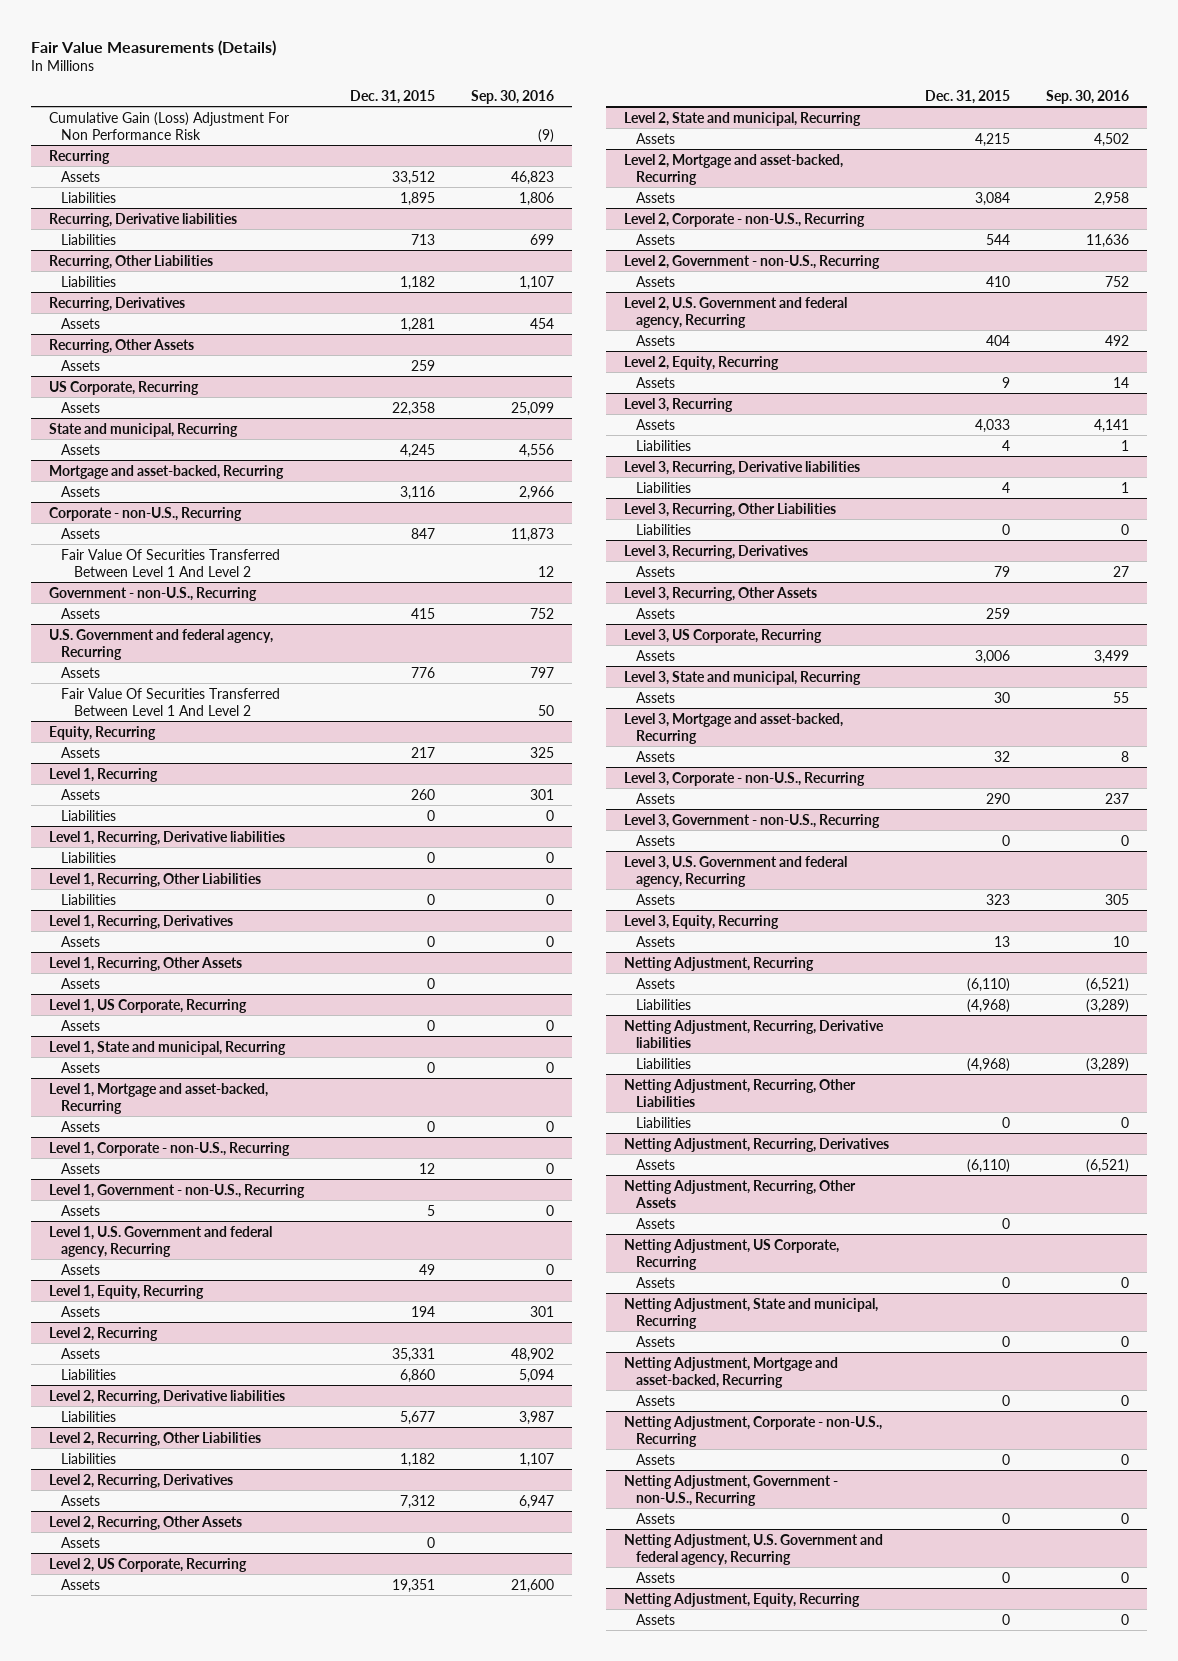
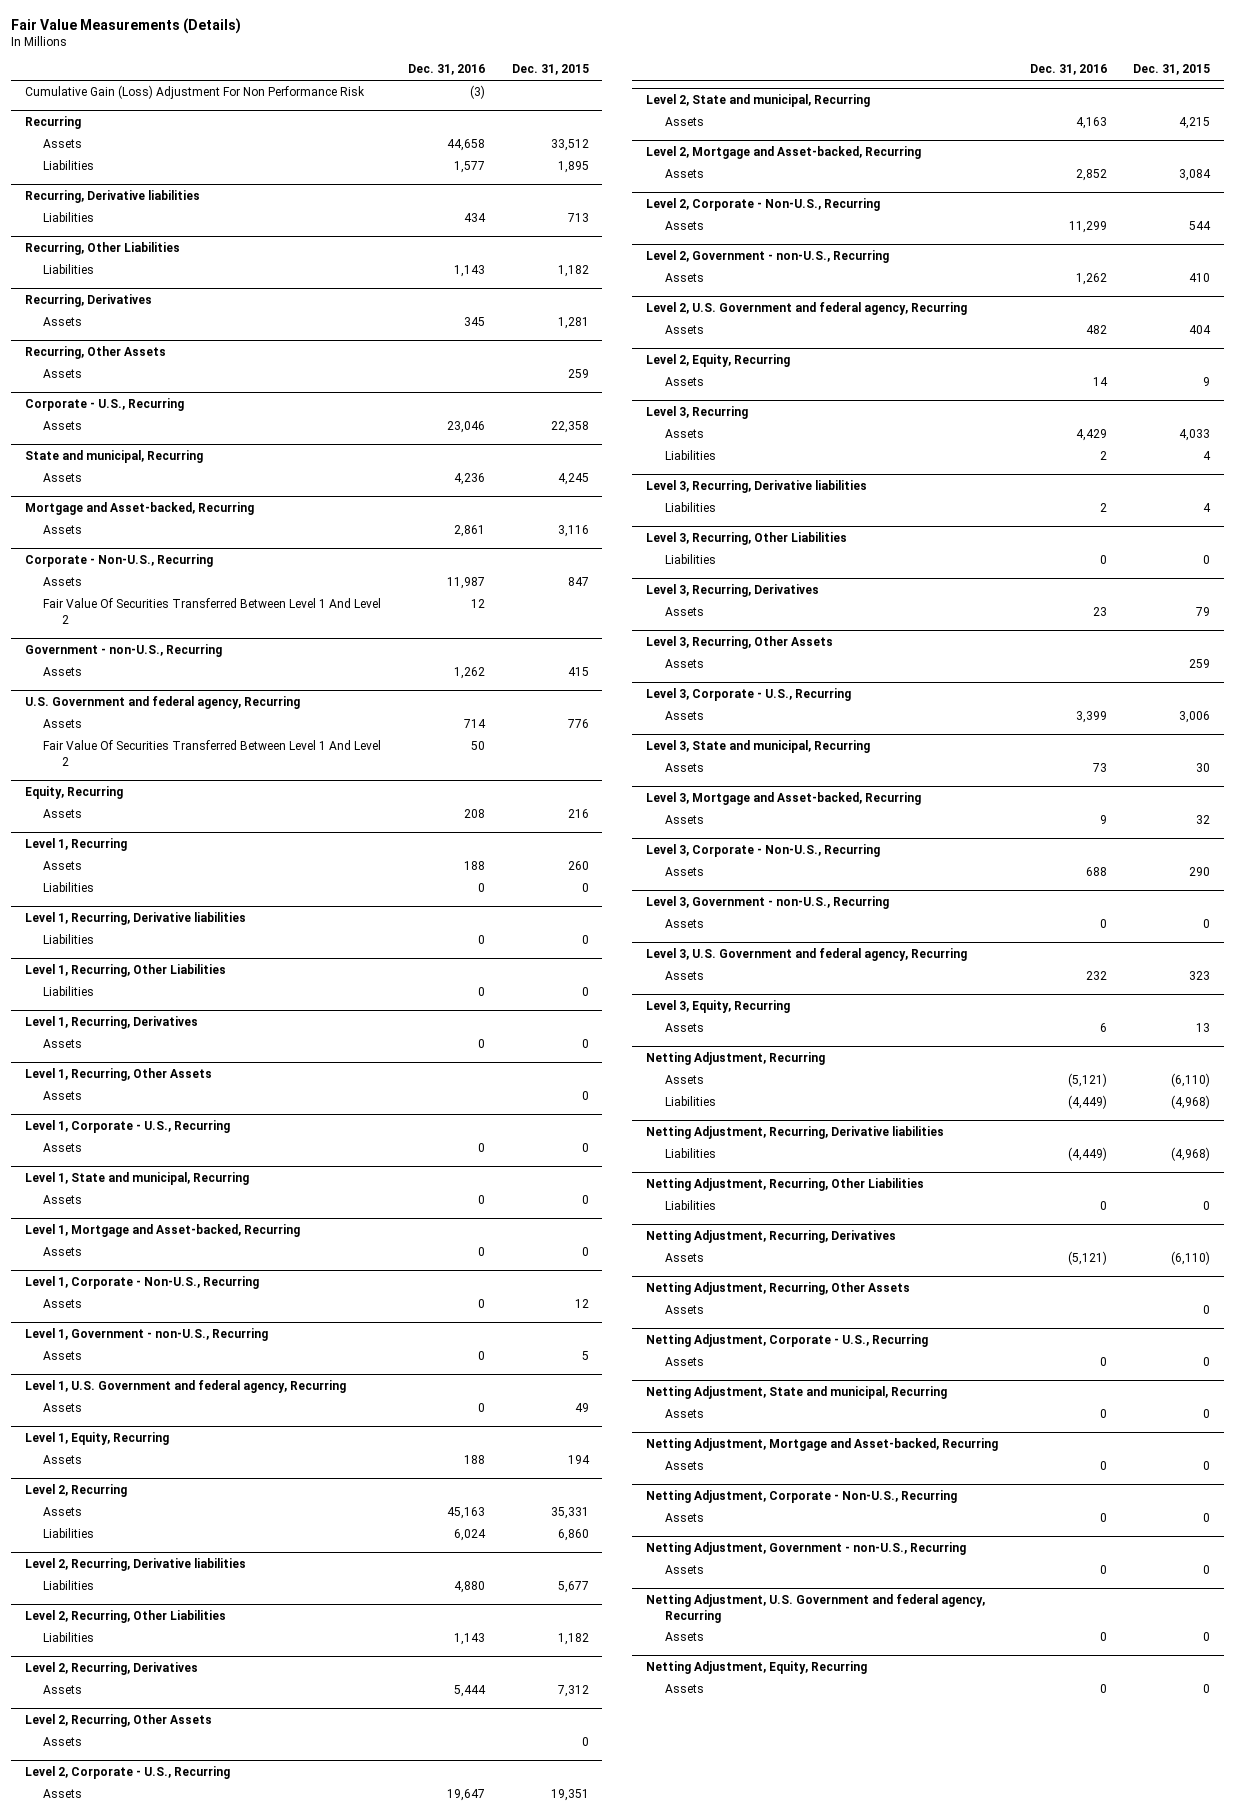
[471,89,555,104] Sep. 30, 2016 -> none
none -> [408,64,486,76] Dec. 31, 2016
[49,380,200,395] US Corporate, Recurring -> [24,398,184,412] Corporate - U.S., Recurring
[49,464,285,479] Mortgage and asset-backed, Recurring -> [24,502,254,516] Mortgage and Asset-backed, Recurring
[49,506,243,521] Corporate - non-U.S., Recurring -> [24,554,213,568] Corporate - Non-U.S., Recurring
[411,746,436,758] 217 -> [567,809,589,819] 216
[49,998,248,1013] Level 1, US Corporate, Recurring -> [24,1120,230,1134] Level 1, Corporate - U.S., Recurring
[49,1082,269,1114] Level 1, Mortgage and asset-backed, Recurring -> [24,1224,300,1238] Level 1, Mortgage and Asset-backed, Recurring
[49,1141,291,1156] Level 1, Corporate - non-U.S., Recurring -> [24,1276,259,1290] Level 1, Corporate - Non-U.S., Recurring
[49,1557,248,1572] Level 2, US Corporate, Recurring -> [24,1766,230,1780] Level 2, Corporate - U.S., Recurring
[624,153,844,185] Level 2, Mortgage and asset-backed, Recurring -> [645,146,921,160] Level 2, Mortgage and Asset-backed, Recurring
[624,212,866,227] Level 2, Corporate - non-U.S., Recurring -> [645,198,880,212] Level 2, Corporate - Non-U.S., Recurring
[624,628,823,643] Level 3, US Corporate, Recurring -> [645,688,851,702] Level 3, Corporate - U.S., Recurring
[624,712,844,744] Level 3, Mortgage and asset-backed, Recurring -> [645,792,921,806] Level 3, Mortgage and Asset-backed, Recurring
[624,771,866,786] Level 3, Corporate - non-U.S., Recurring -> [645,844,880,858] Level 3, Corporate - Non-U.S., Recurring
[624,1238,840,1270] Netting Adjustment, US Corporate, Recurring -> [645,1334,928,1348] Netting Adjustment, Corporate - U.S., Recurring
[624,1356,839,1388] Netting Adjustment, Mortgage and asset-backed, Recurring -> [645,1438,998,1452] Netting Adjustment, Mortgage and Asset-backed, Recurring
[624,1415,883,1447] Netting Adjustment, Corporate - non-U.S., Recurring -> [645,1490,957,1504] Netting Adjustment, Corporate - Non-U.S., Recurring

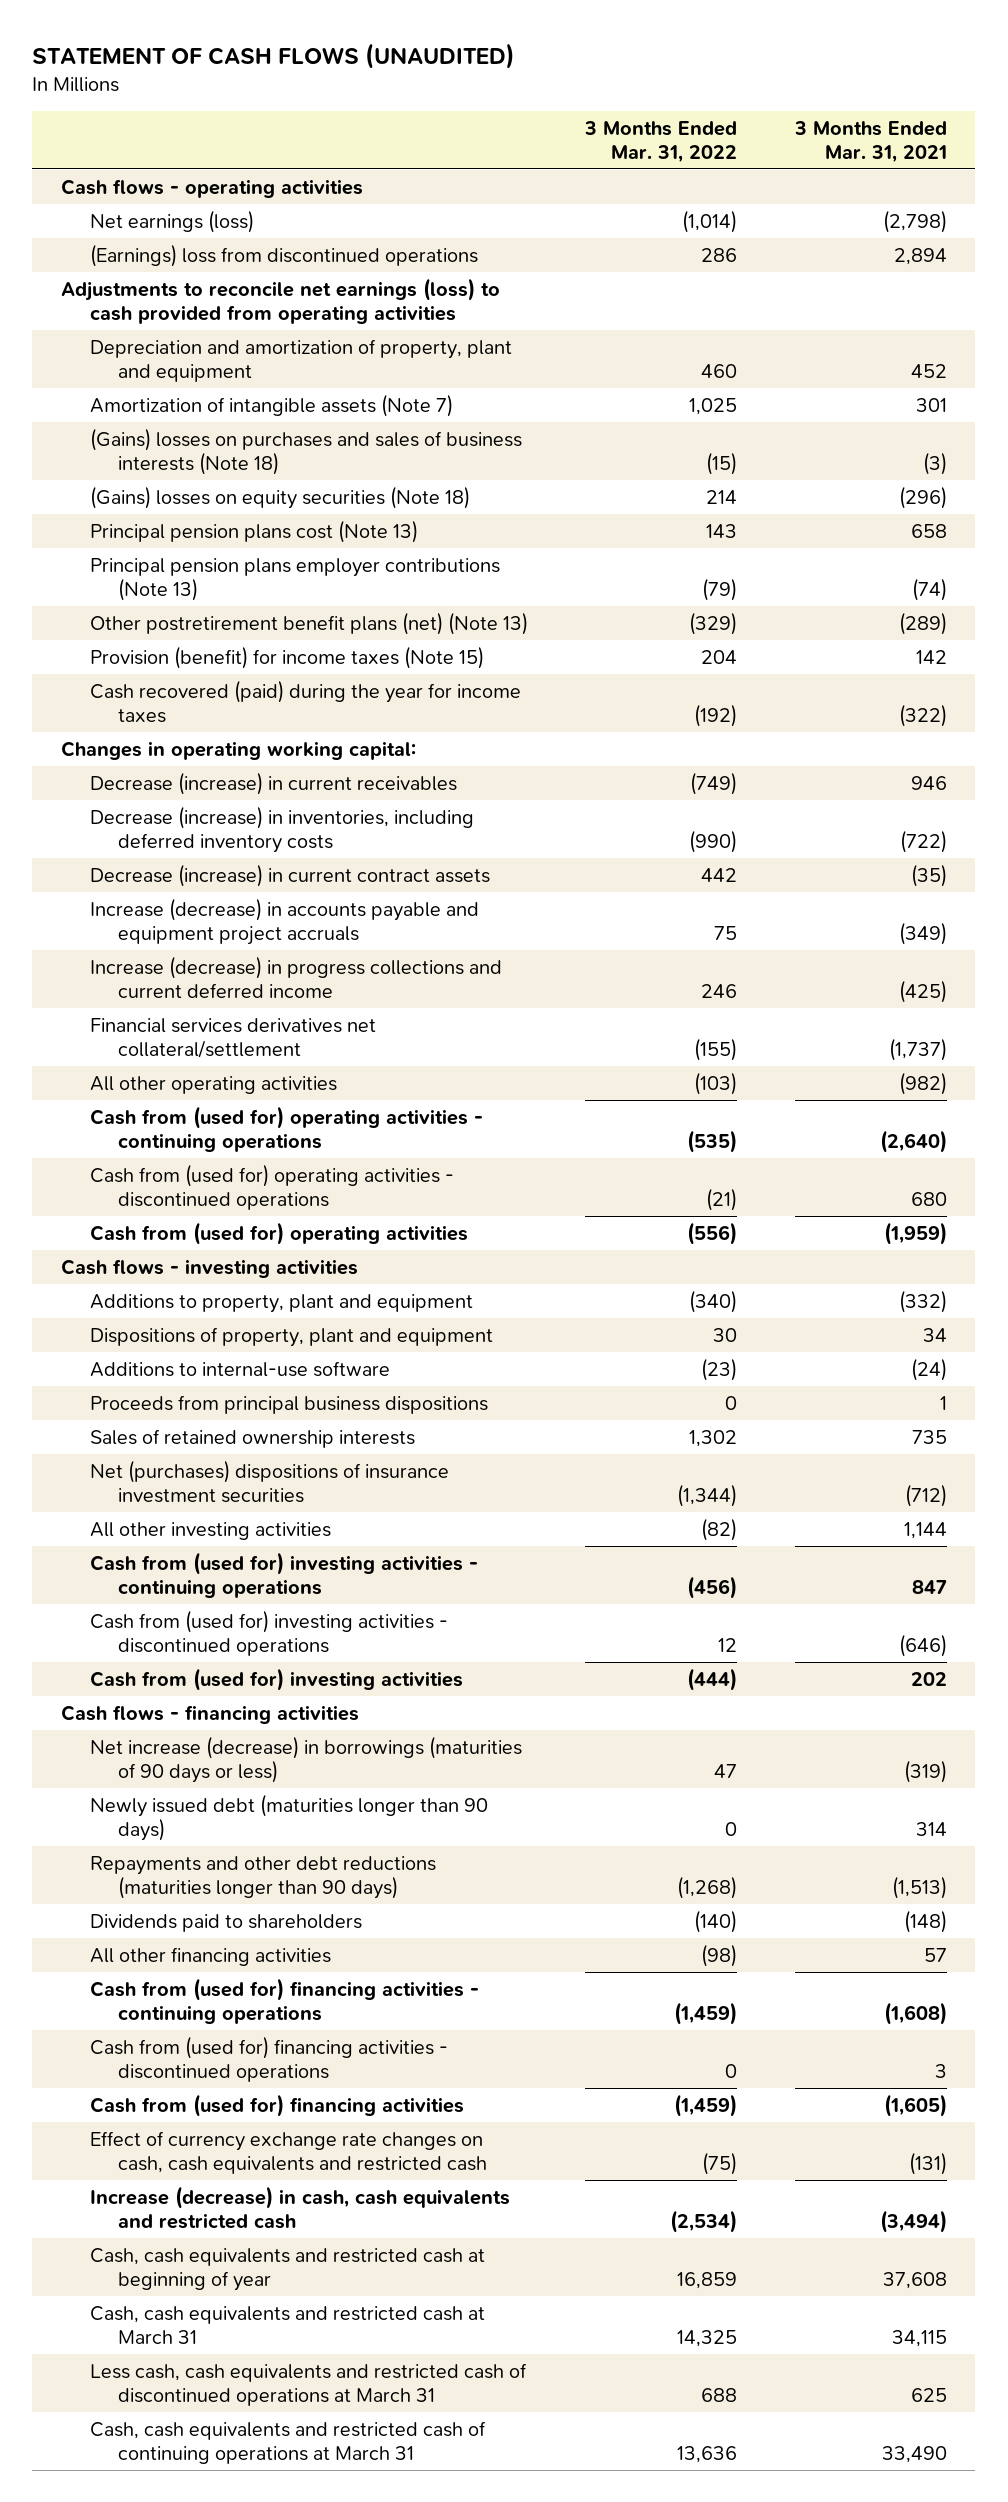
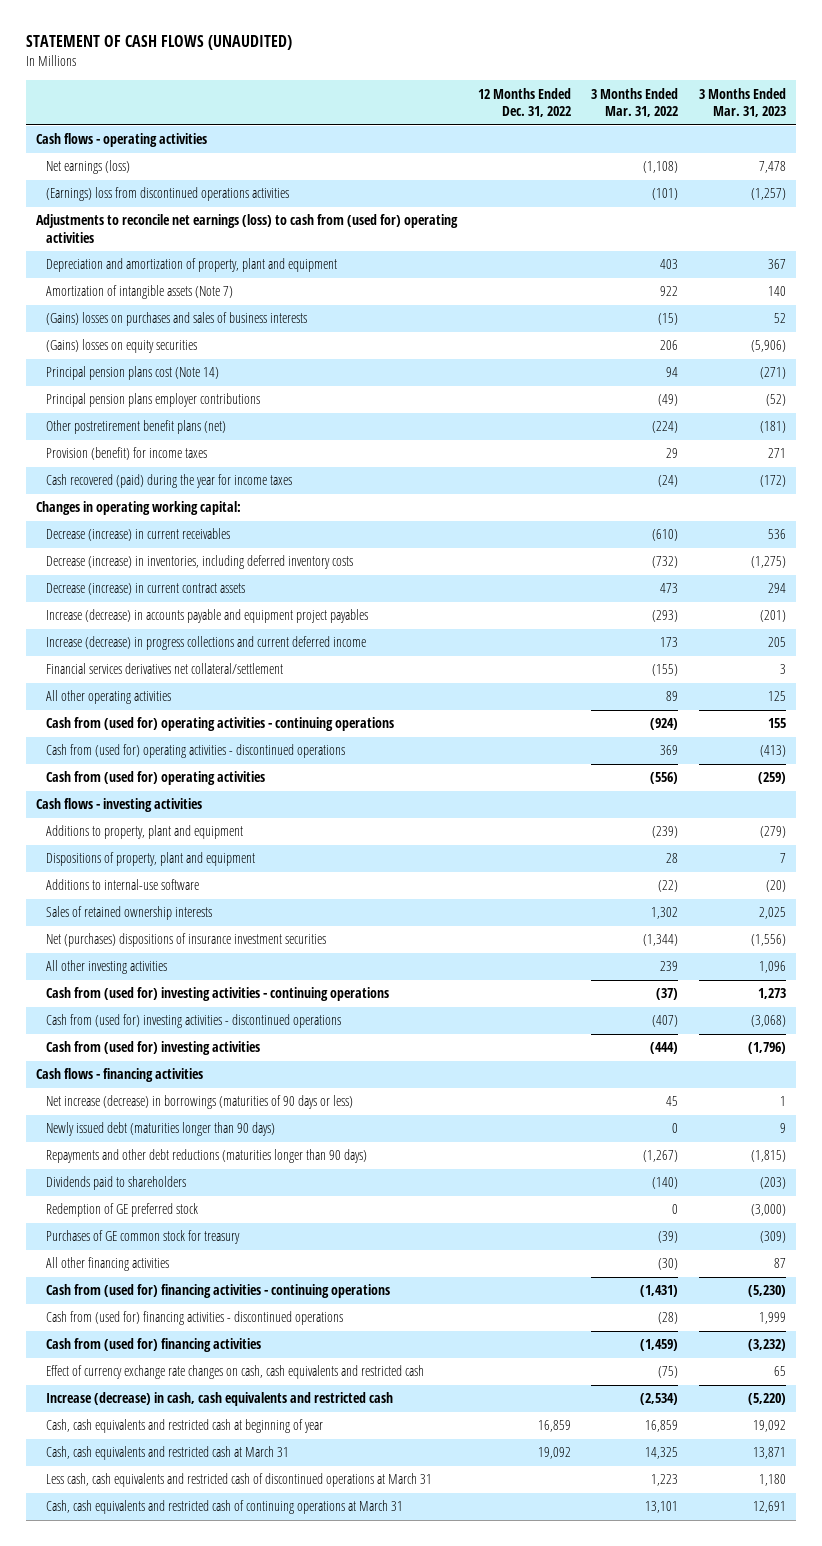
[793,120,947,163] 3 Months Ended Mar. 31, 2021 -> none
none -> [477,87,571,118] 12 Months Ended Dec. 31, 2022
none -> [698,87,786,118] 3 Months Ended Mar. 31, 2023
[682,209,738,233] (1,014) -> [643,161,679,174] (1,108)
[89,243,478,267] (Earnings) loss from discontinued operations -> [46,187,290,202] (Earnings) loss from discontinued operations activities
[701,247,738,262] 286 -> [652,188,679,201] (101)
[61,277,501,324] Adjustments to reconcile net earnings (loss) to cash provided from operating activities -> [35,214,458,243] Adjustments to reconcile net earnings (loss) to cash from (used for) operating activities
[701,363,738,378] 460 -> [660,259,679,270] 403
[689,397,738,415] 1,025 -> [660,286,679,297] 922
[89,427,522,475] (Gains) losses on purchases and sales of business interests (Note 18) -> [46,312,308,327] (Gains) losses on purchases and sales of business interests
[89,485,470,509] (Gains) losses on equity securities (Note 18) -> [46,339,198,354] (Gains) losses on equity securities
[706,489,738,504] 214 -> [660,340,679,351] 206
[89,519,418,543] Principal pension plans cost (Note 13) -> [46,366,220,381] Principal pension plans cost (Note 14)
[706,523,738,538] 143 -> [666,367,679,378] 94
[89,557,500,601] Principal pension plans employer contributions (Note 13) -> [46,393,261,408] Principal pension plans employer contributions
[702,577,738,601] (79) -> [658,394,679,407] (49)
[89,611,528,635] Other postretirement benefit plans (net) (Note 13) -> [46,420,227,435] Other postretirement benefit plans (net)
[689,611,738,635] (329) -> [652,421,679,434] (224)
[89,645,484,669] Provision (benefit) for income taxes (Note 15) -> [46,447,208,461] Provision (benefit) for income taxes
[701,649,738,664] 204 -> [666,448,679,459] 29
[694,703,738,727] (192) -> [658,475,679,488] (24)
[690,771,738,795] (749) -> [652,529,679,542] (610)
[689,829,738,853] (990) -> [652,556,679,569] (732)
[701,867,738,882] 442 -> [660,583,679,594] 473
[89,897,479,945] Increase (decrease) in accounts payable and equipment project accruals -> [46,609,369,624] Increase (decrease) in accounts payable and equipment project payables
[714,925,738,940] 75 -> [652,610,679,623] (293)
[701,983,738,998] 246 -> [660,637,679,648] 173
[694,1071,738,1095] (103) -> [666,691,679,702] 89
[687,1129,738,1153] (535) -> [650,718,679,731] (924)
[706,1187,738,1211] (21) -> [660,745,679,756] 369
[89,1394,488,1414] Proceeds from principal business dispositions -> none
[689,1289,738,1313] (340) -> [652,826,679,839] (239)
[713,1327,738,1342] 30 -> [666,853,679,864] 28
[701,1357,738,1381] (23) -> [658,880,679,893] (22)
[701,1517,738,1541] (82) -> [660,961,679,972] 239
[687,1575,738,1599] (456) -> [656,988,679,1001] (37)
[718,1637,738,1652] 12 -> [652,1015,679,1028] (407)
[714,1763,738,1778] 47 -> [666,1096,679,1107] 45
[677,1875,738,1899] (1,268) -> [643,1150,679,1163] (1,267)
none -> [46,1203,199,1218] Redemption of GE preferred stock
none -> [46,1230,241,1245] Purchases of GE common stock for treasury
[701,1943,738,1967] (98) -> [658,1258,679,1271] (30)
[674,2001,738,2025] (1,459) -> [640,1285,679,1298] (1,431)
[725,2063,738,2078] 0 -> [658,1312,679,1325] (28)
[701,2387,738,2402] 688 -> [651,1474,679,1487] 1,223
[677,2445,738,2463] 13,636 -> [645,1501,679,1514] 13,101

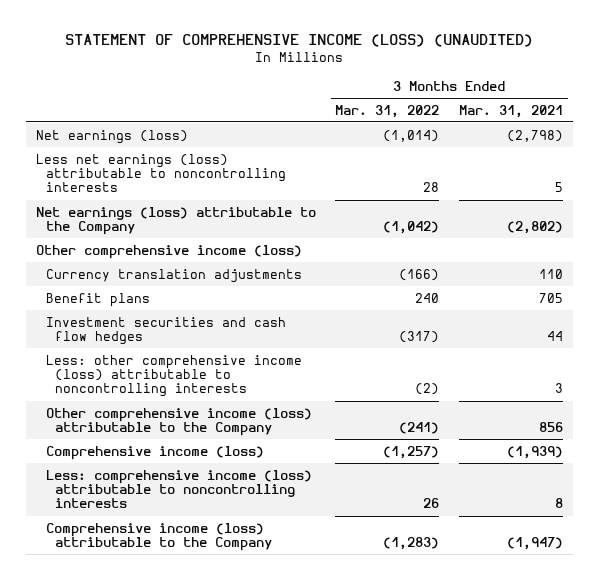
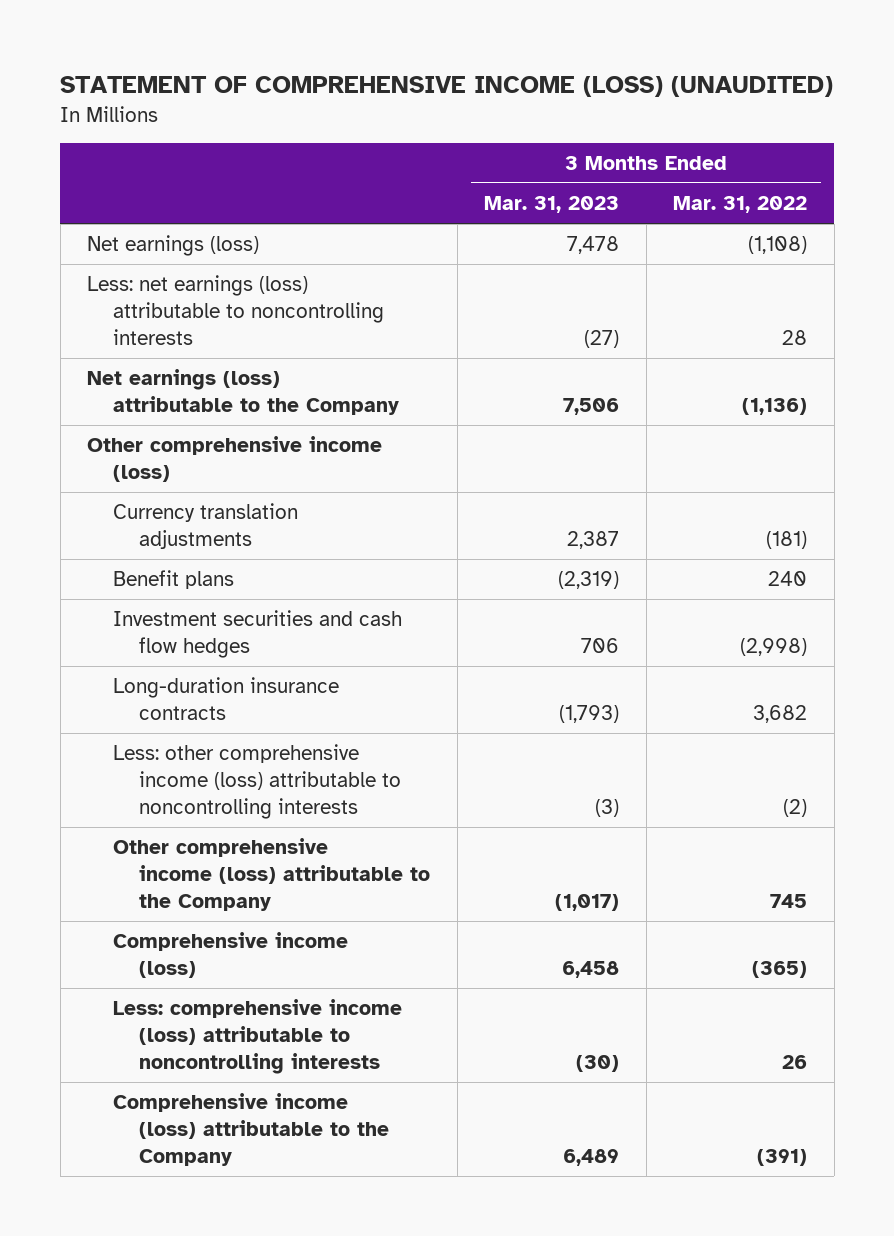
[458,104,563,118] Mar. 31, 2021 -> none
none -> [484,196,620,214] Mar. 31, 2023
[383,129,440,142] (1,014) -> [748,236,808,255] (1,108)
[35,153,286,193] Less net earnings (loss) attributable to noncontrolling interests -> [87,275,385,346] Less: net earnings (loss) attributable to noncontrolling interests
[383,221,440,235] (1,042) -> [742,398,808,416] (1,136)
[399,268,440,281] (166) -> [766,531,808,550] (181)
[399,331,440,344] (317) -> [740,638,808,657] (2,998)
none -> [113,677,340,721] Long-duration insurance contracts
[399,422,440,435] (241) -> [770,894,808,909] 745
[383,445,440,459] (1,257) -> [752,961,808,979] (365)
[383,537,440,551] (1,283) -> [757,1149,808,1167] (391)

